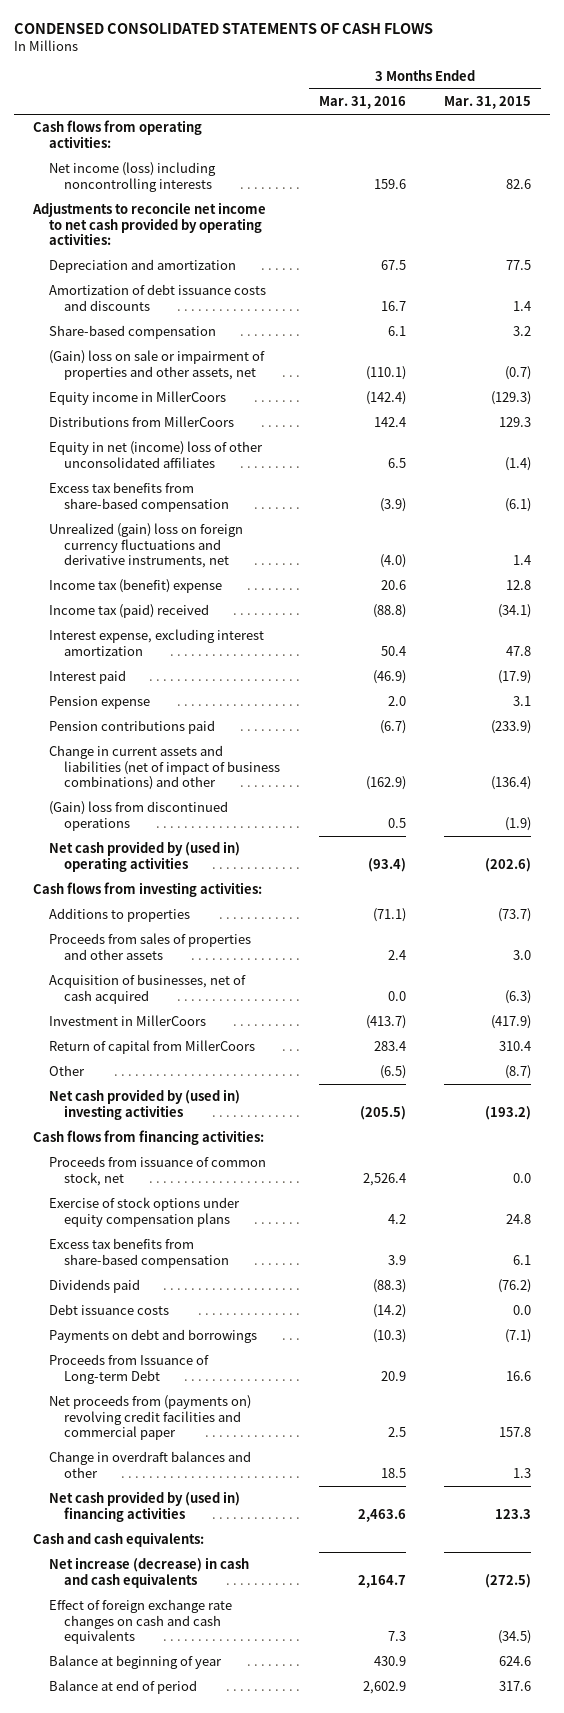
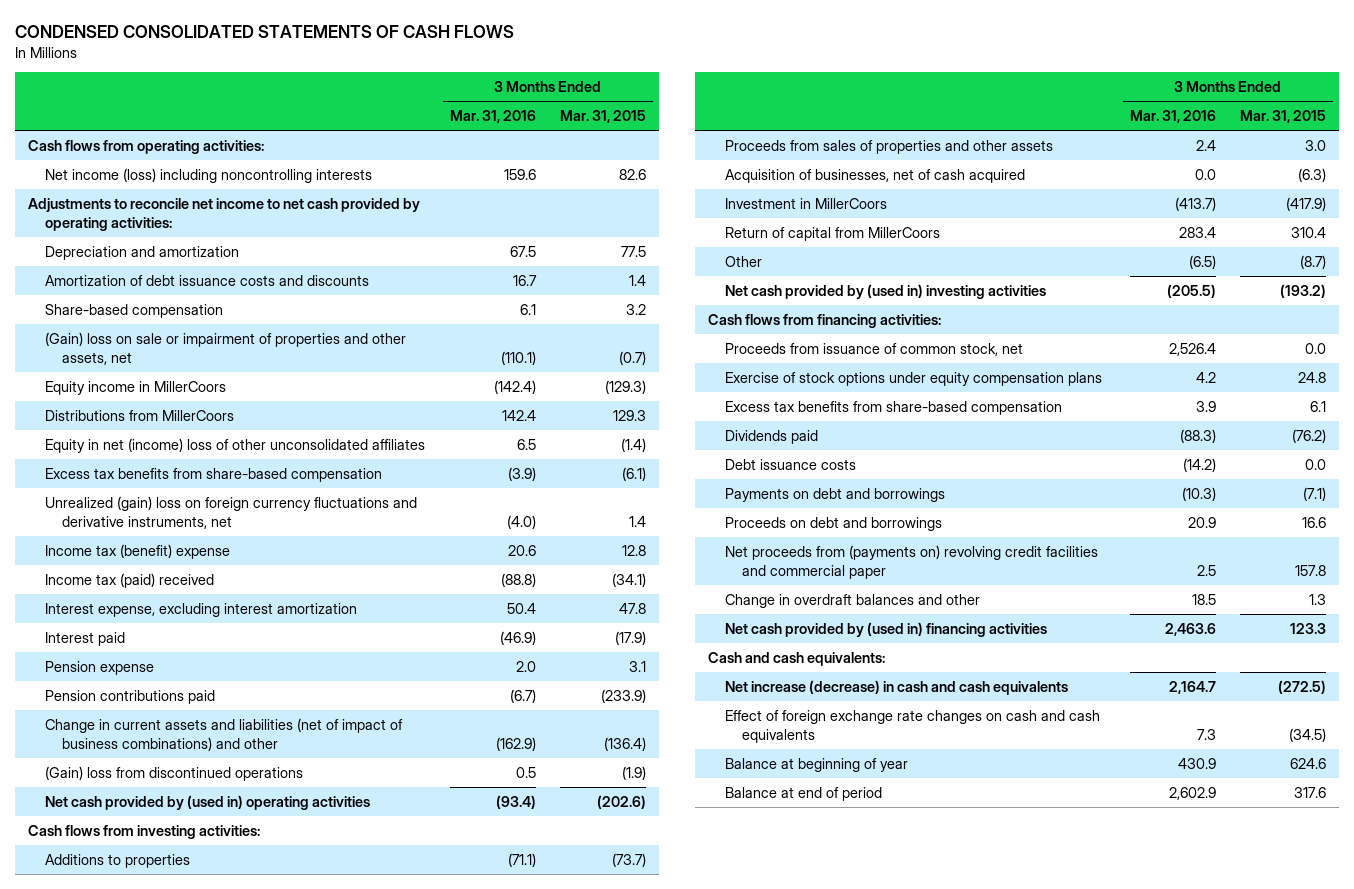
[48,1354,209,1384] Proceeds from Issuance of Long-term Debt -> [724,516,942,531] Proceeds on debt and borrowings

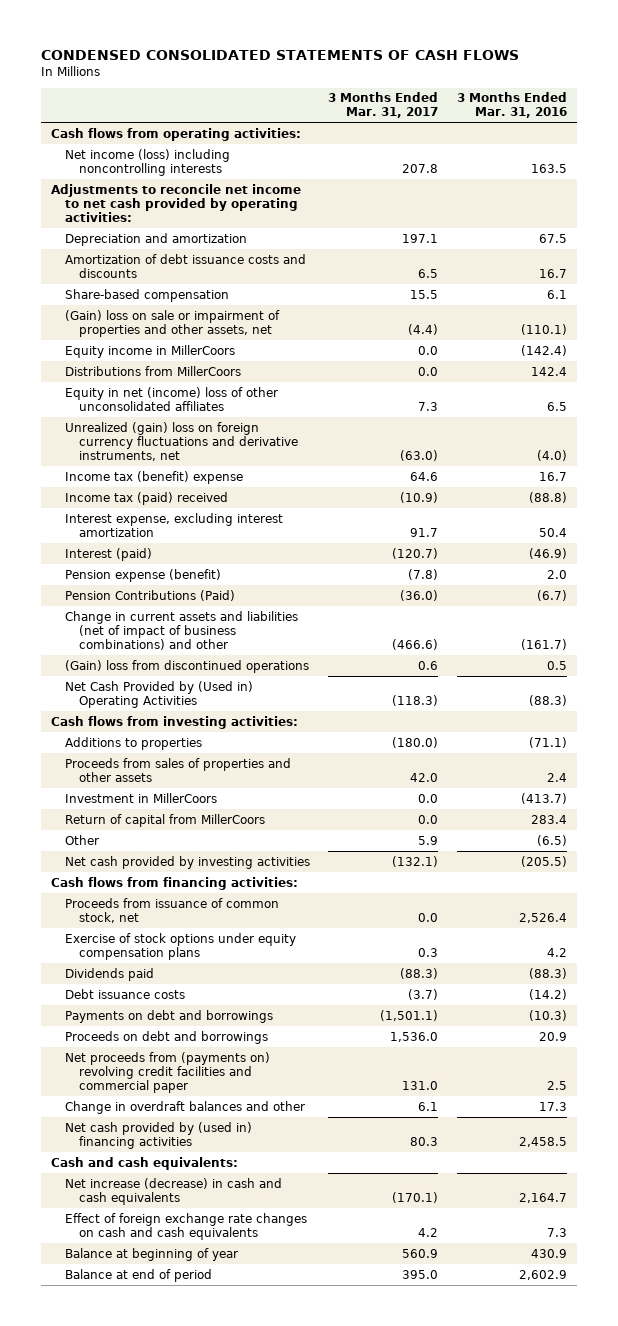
[560,110,647,124] Mar. 31, 2015 -> none
none -> [328,92,439,119] 3 Months Ended Mar. 31, 2017
[503,168,536,180] 159.6 -> [531,163,568,173] 163.5
[44,467,382,482] Excess tax benefits from share-based compensation -> none
[507,544,536,556] 20.6 -> [539,471,568,481] 16.7
[44,631,125,646] Interest paid -> [64,547,152,561] Interest (paid)
[44,660,154,675] Pension expense -> [64,568,221,582] Pension expense (benefit)
[44,689,215,704] Pension contributions paid -> [64,589,235,601] Pension Contributions (Paid)
[495,736,536,751] (162.9) -> [521,638,568,650] (161.7)
[44,794,370,810] Net cash provided by (used in) operating activities -> [64,680,253,708] Net Cash Provided by (Used in) Operating Activities
[495,794,536,809] (93.4) -> [529,694,568,706] (88.3)
[724,168,1025,183] Acquisition of businesses, net of cash acquired -> none
[724,283,1046,299] Net cash provided by (used in) investing activities -> [64,855,310,869] Net cash provided by investing activities
[724,400,1062,415] Excess tax benefits from share-based compensation -> none
[1191,593,1216,605] 18.5 -> [539,1101,568,1111] 17.3
[1164,622,1216,636] 2,463.6 -> [519,1136,568,1147] 2,458.5

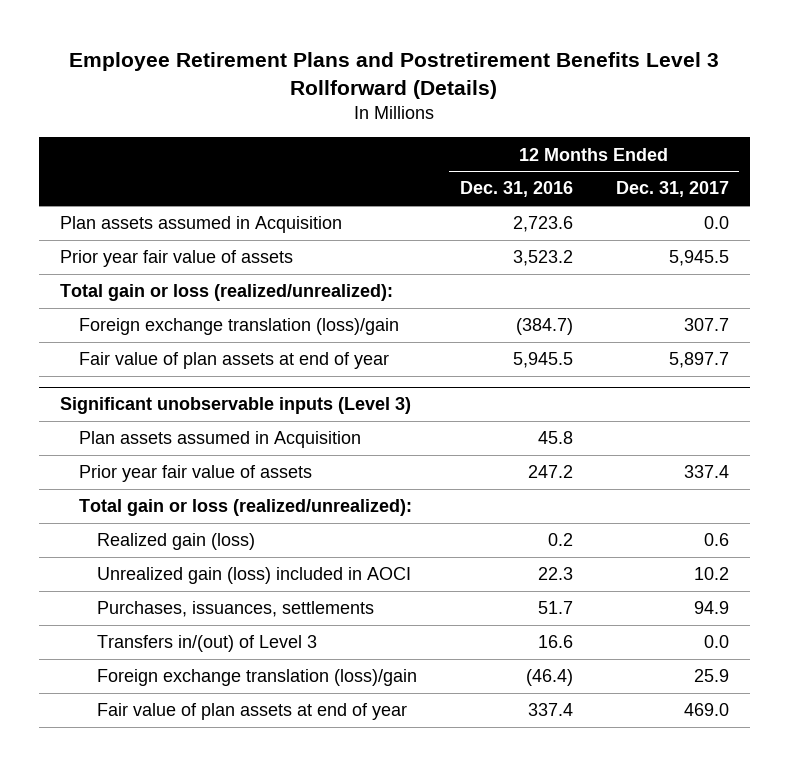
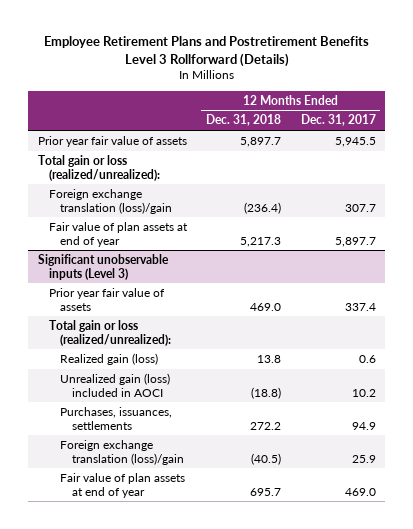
[459,181,573,198] Dec. 31, 2016 -> none
none -> [206,114,282,127] Dec. 31, 2018
[59,216,342,234] Plan assets assumed in Acquisition -> none
[78,431,361,449] Plan assets assumed in Acquisition -> none
[97,635,318,653] Transfers in/(out) of Level 3 -> none

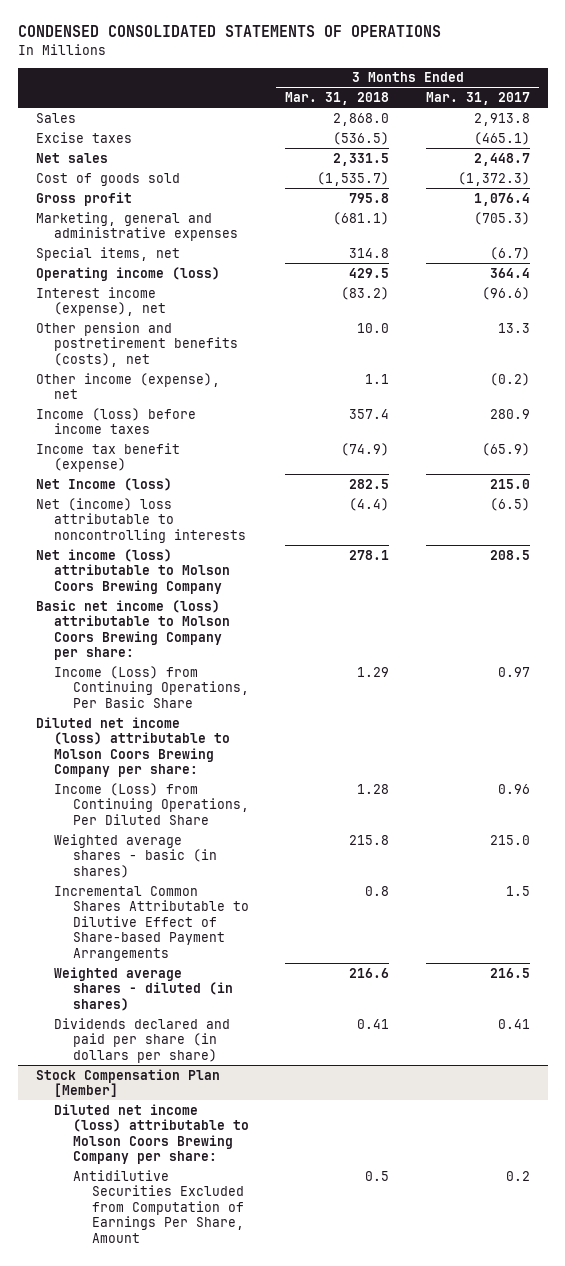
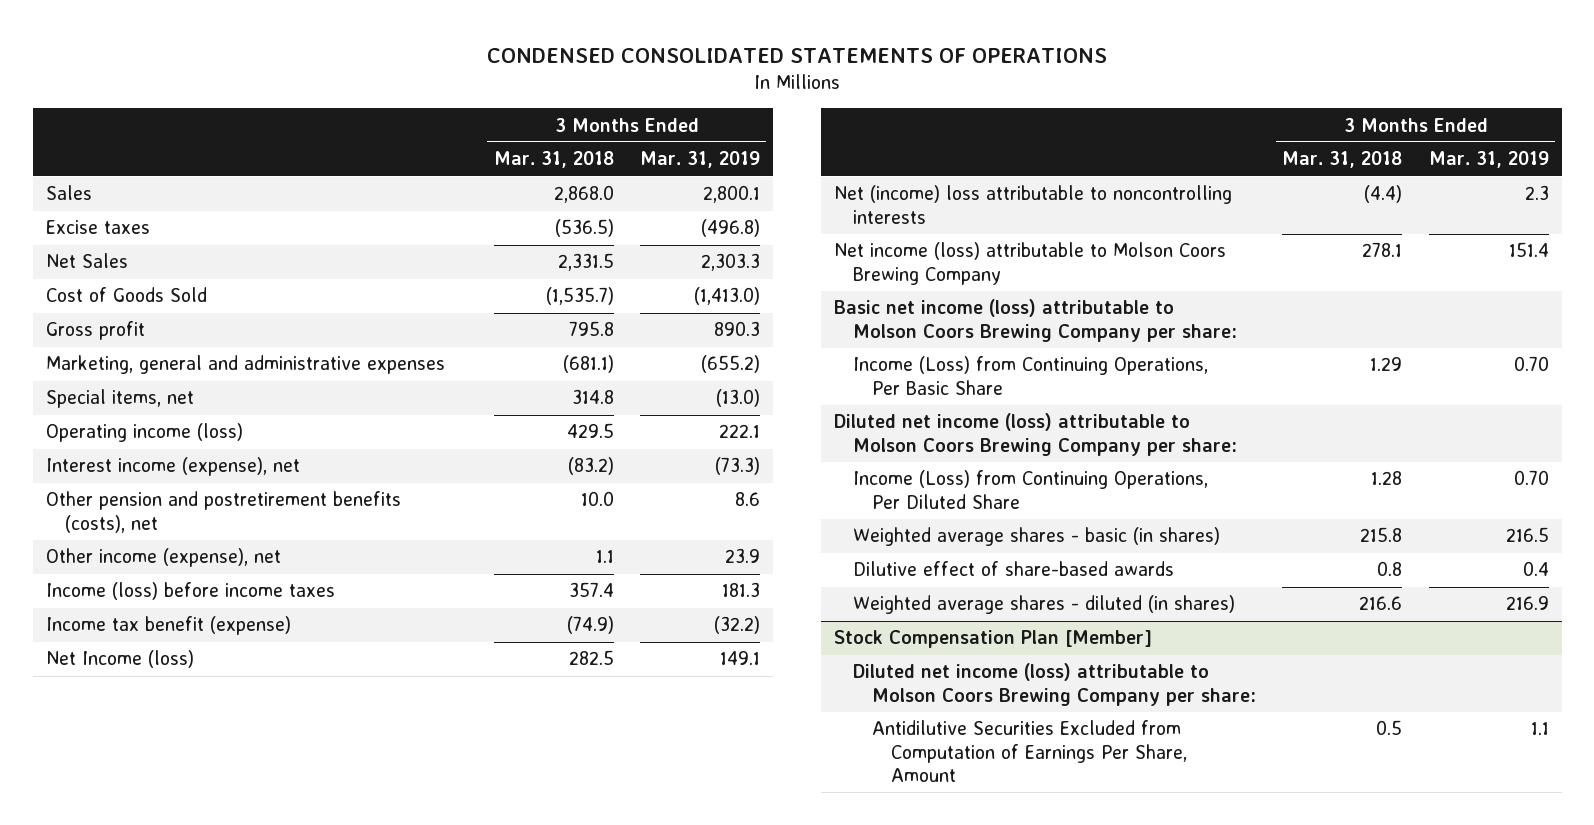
[425,91,530,105] Mar. 31, 2017 -> none
none -> [639,151,760,169] Mar. 31, 2019
[35,152,108,163] Net sales -> [45,253,128,269] Net Sales
[35,172,180,186] Cost of goods sold -> [45,287,207,303] Cost of Goods Sold
[54,885,250,961] Incremental Common Shares Attributable to Dilutive Effect of Share-based Payment Arrangements -> [853,561,1175,577] Dilutive effect of share-based awards
[54,1017,231,1063] Dividends declared and paid per share (in dollars per share) -> none

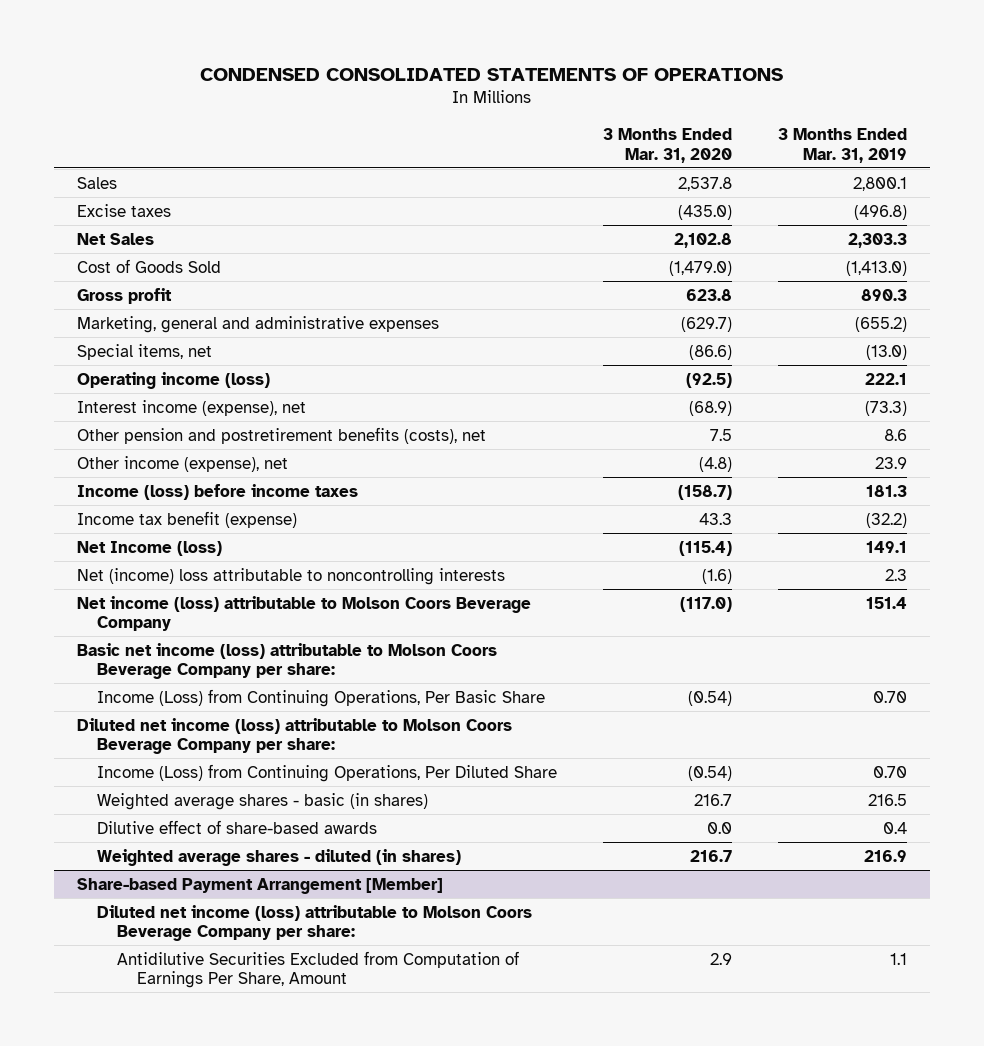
[493,151,614,169] Mar. 31, 2018 -> none
none -> [602,127,732,163] 3 Months Ended Mar. 31, 2020
[834,242,1227,285] Net income (loss) attributable to Molson Coors Brewing Company -> [77,595,532,632] Net income (loss) attributable to Molson Coors Beverage Company
[834,299,1238,342] Basic net income (loss) attributable to Molson Coors Brewing Company per share: -> [77,642,498,680] Basic net income (loss) attributable to Molson Coors Beverage Company per share:
[834,413,1238,456] Diluted net income (loss) attributable to Molson Coors Brewing Company per share: -> [77,717,513,755] Diluted net income (loss) attributable to Molson Coors Beverage Company per share:
[834,630,1153,649] Stock Compensation Plan [Member] -> [77,877,444,894] Share-based Payment Arrangement [Member]
[853,663,1257,706] Diluted net income (loss) attributable to Molson Coors Brewing Company per share: -> [96,904,532,942] Diluted net income (loss) attributable to Molson Coors Beverage Company per share:

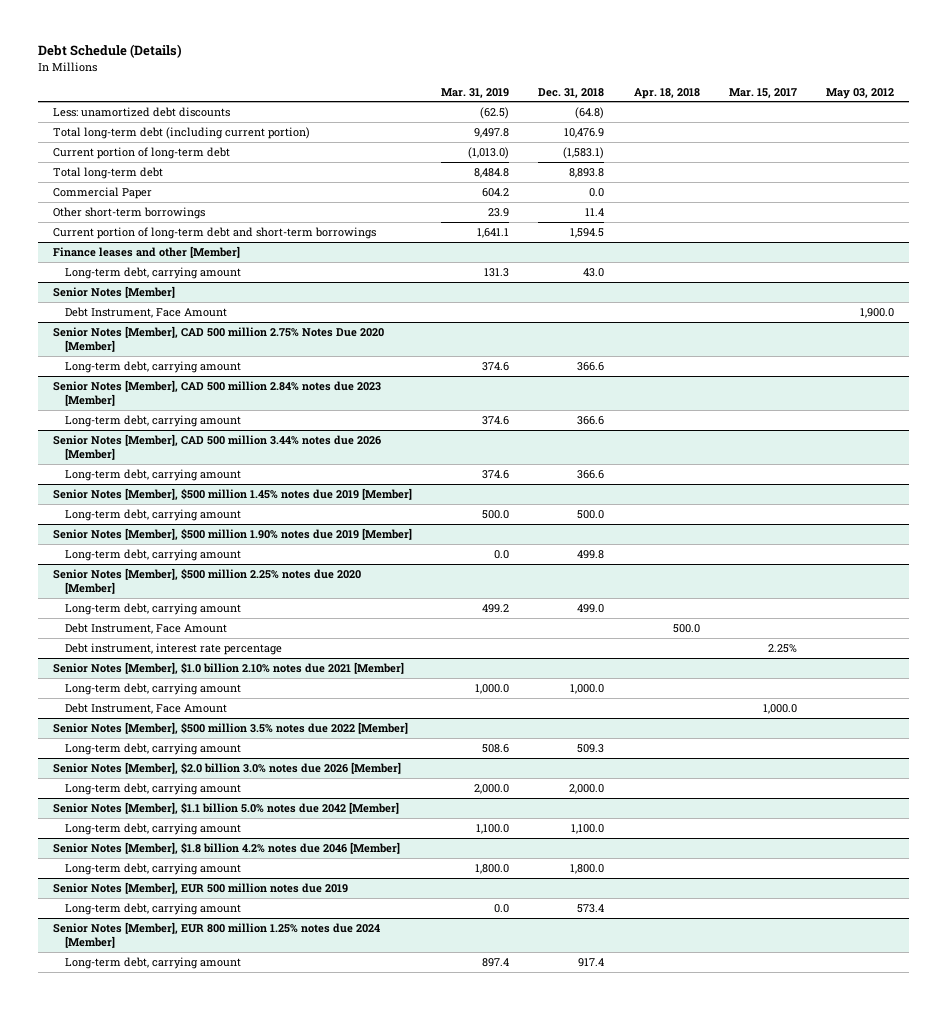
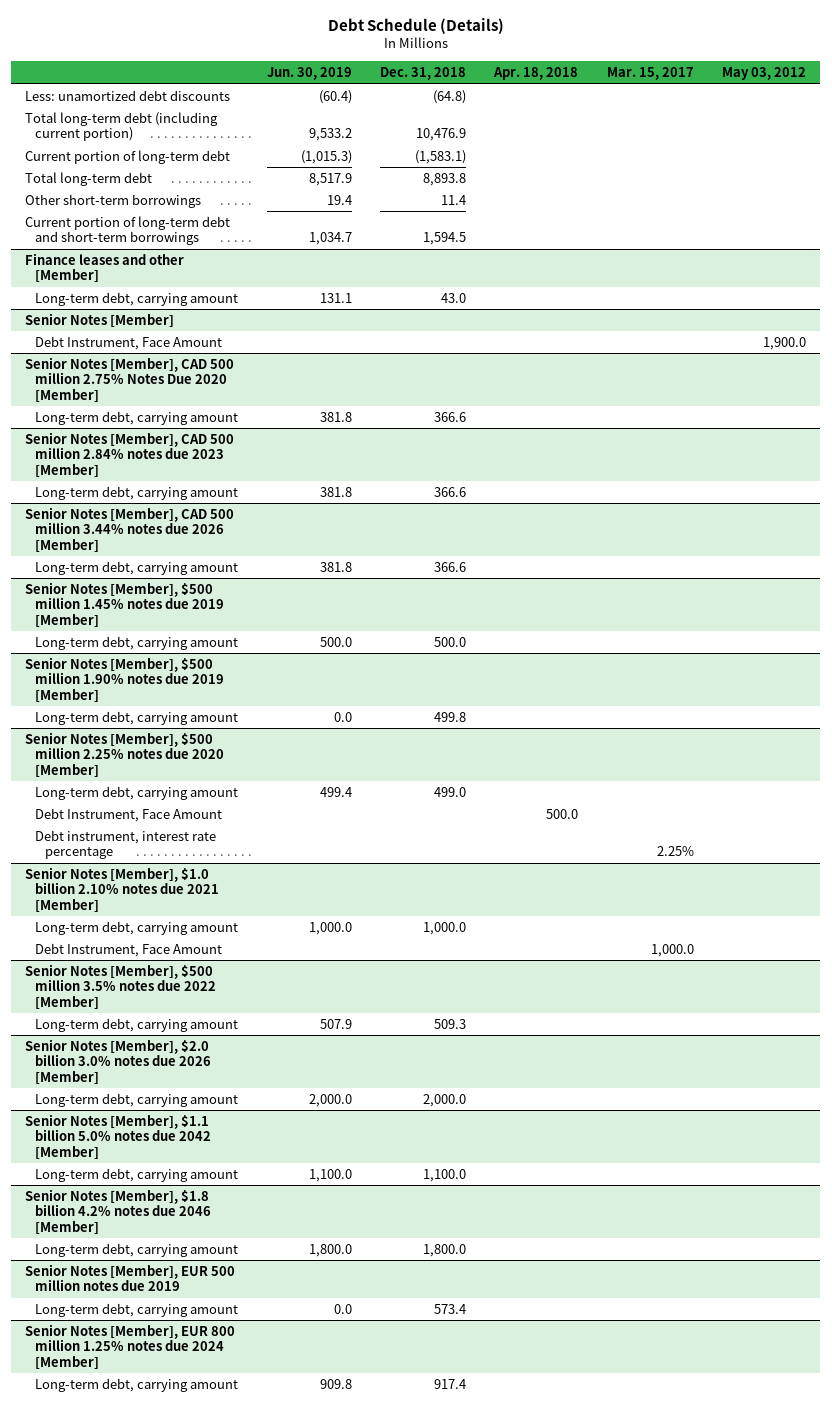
[440,87,509,98] Mar. 31, 2019 -> none
none -> [266,67,352,81] Jun. 30, 2019
[52,186,152,199] Commercial Paper -> none

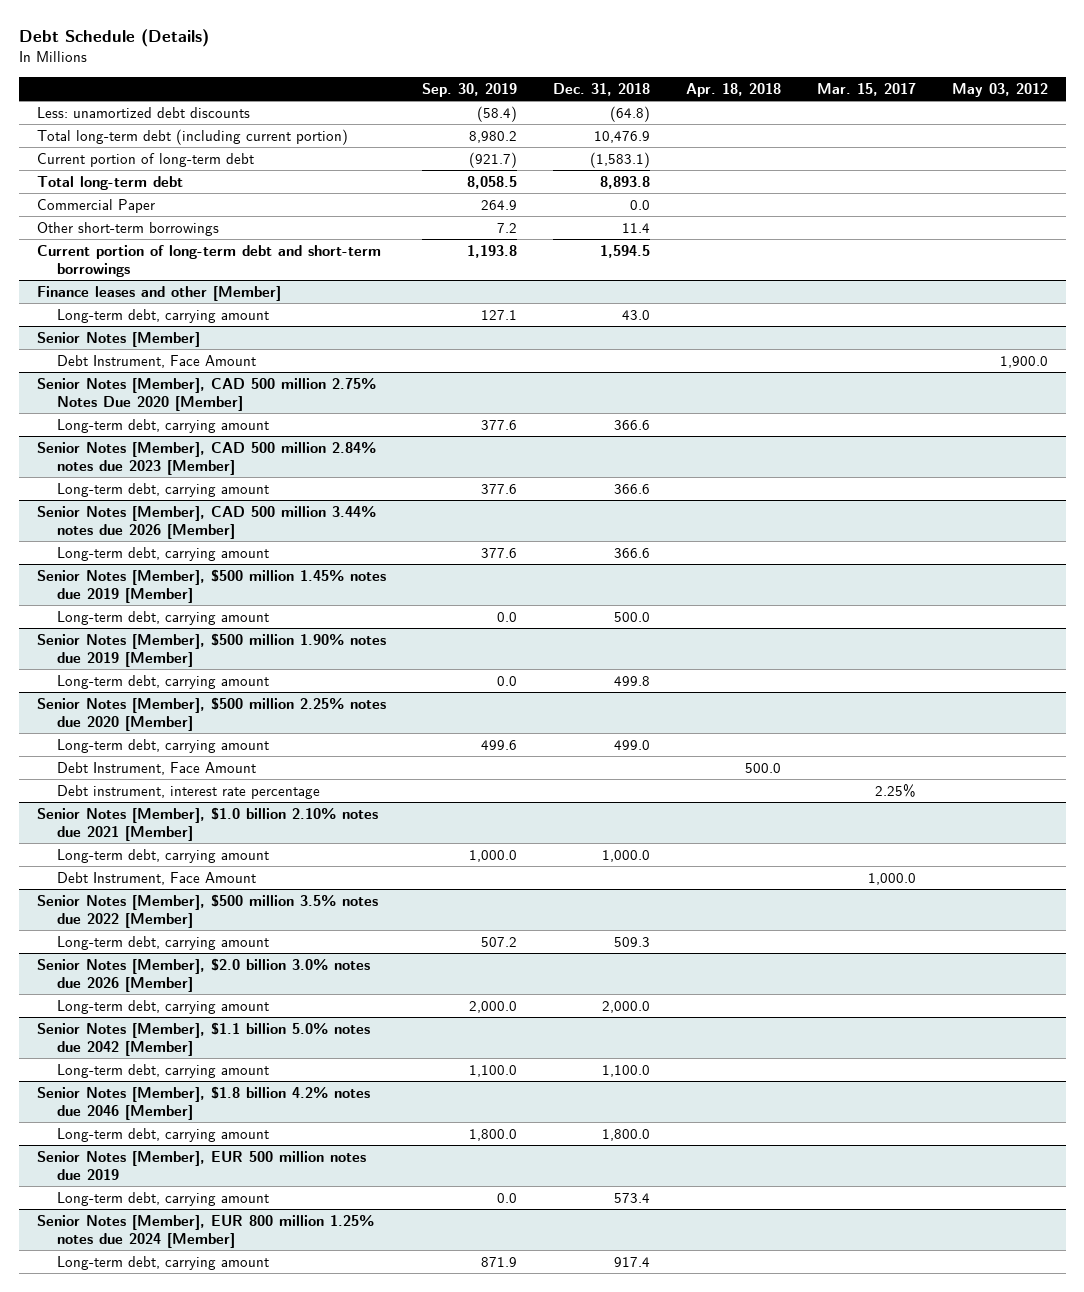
[266,67,352,81] Jun. 30, 2019 -> none
none -> [421,82,517,97] Sep. 30, 2019
none -> [36,198,155,213] Commercial Paper

